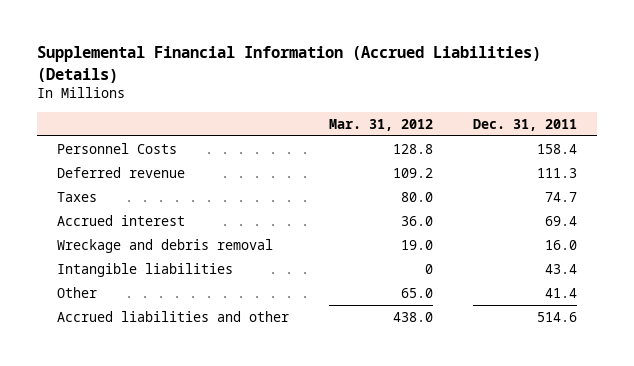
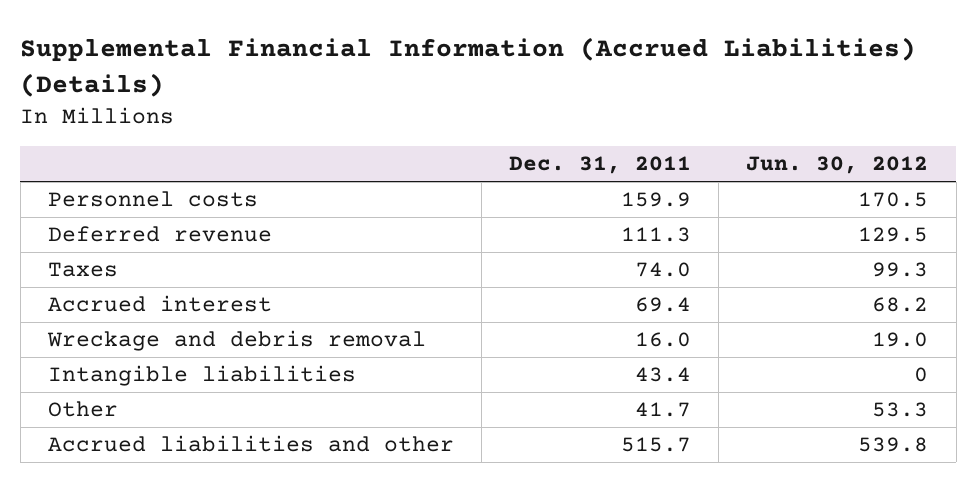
[329,118,434,131] Mar. 31, 2012 -> none
none -> [746,156,929,175] Jun. 30, 2012
[57,142,178,154] Personnel Costs -> [47,191,258,208] Personnel costs
[536,143,577,154] 158.4 -> [621,192,692,208] 159.9
[544,191,577,202] 74.7 -> [635,262,692,278] 74.0
[544,287,577,298] 41.4 -> [635,402,692,418] 41.7
[536,311,577,322] 514.6 -> [621,437,692,453] 515.7

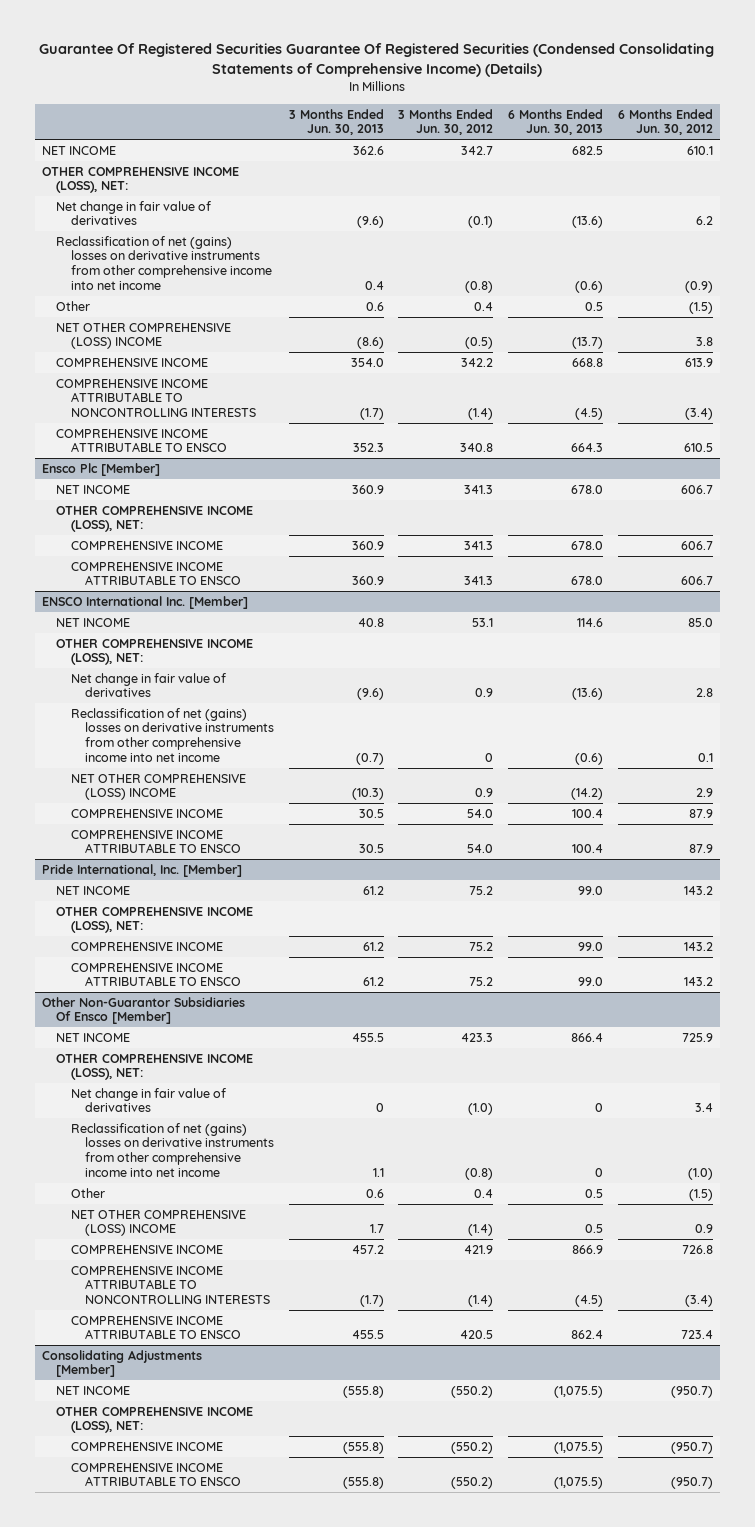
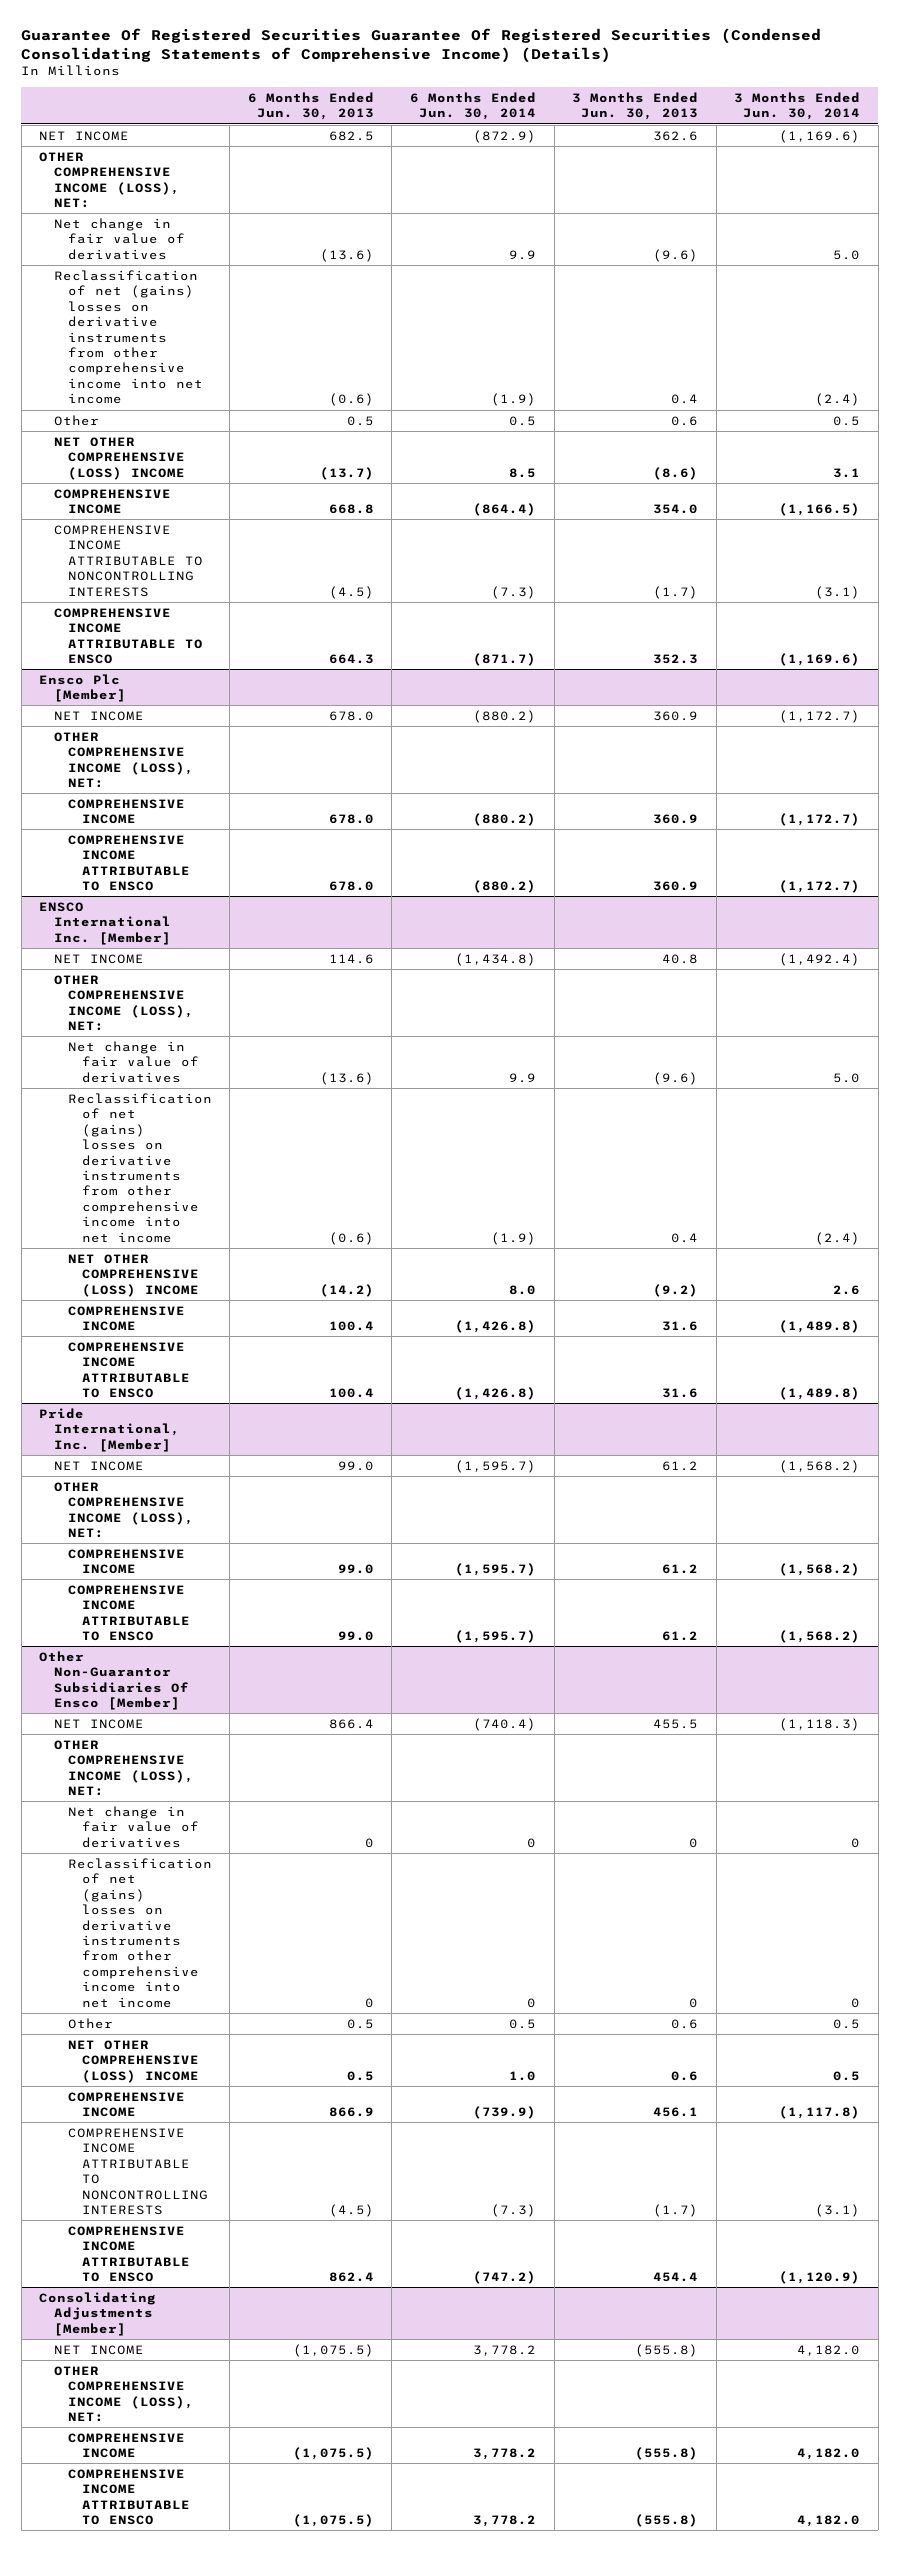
[398,108,494,136] 3 Months Ended Jun. 30, 2012 -> none
[617,108,713,136] 6 Months Ended Jun. 30, 2012 -> none
none -> [409,91,536,121] 6 Months Ended Jun. 30, 2014
none -> [734,91,861,121] 3 Months Ended Jun. 30, 2014
[355,752,384,765] (0.7) -> [671,1232,699,1243] 0.4
[351,788,384,801] (10.3) -> [653,1283,699,1297] (9.2)
[358,808,384,818] 30.5 -> [662,1321,699,1332] 31.6
[358,844,384,854] 30.5 -> [662,1388,699,1399] 31.6
[372,1167,384,1177] 1.1 -> [689,1997,699,2008] 0
[369,1224,384,1234] 1.7 -> [671,2070,699,2081] 0.6
[351,1244,384,1254] 457.2 -> [653,2107,699,2118] 456.1
[351,1330,384,1340] 455.5 -> [653,2272,699,2283] 454.4

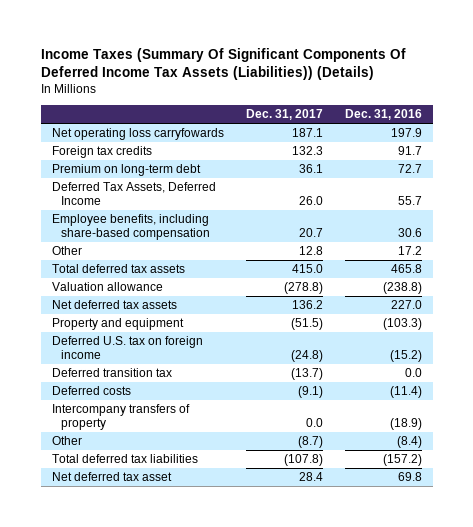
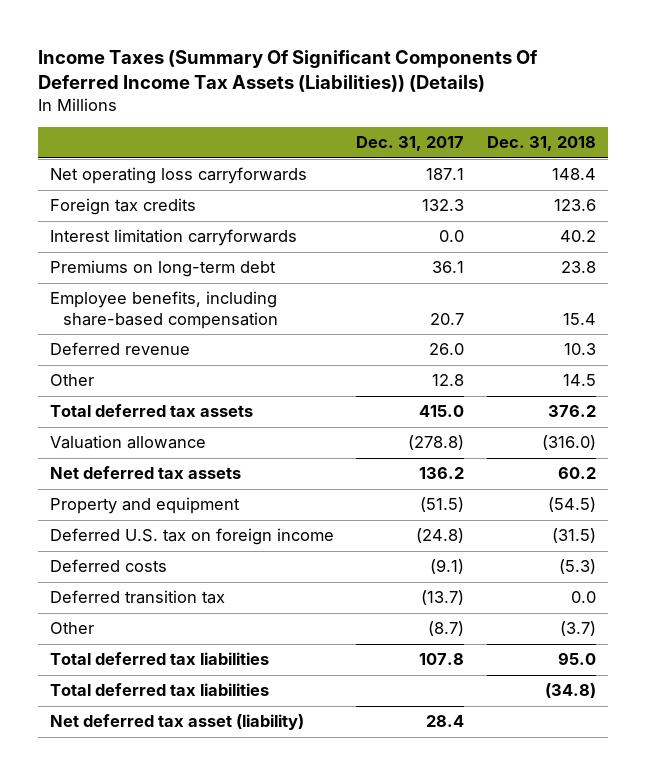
[344,109,422,121] Dec. 31, 2016 -> none
none -> [487,136,597,152] Dec. 31, 2018
[51,128,224,141] Net operating loss carryfowards -> [49,167,307,185] Net operating loss carryforwards
[51,182,216,205] Deferred Tax Assets, Deferred Income -> none
none -> [49,229,297,247] Interest limitation carryforwards
[51,164,201,177] Premium on long-term debt -> [49,260,276,278] Premiums on long-term debt
none -> [49,342,190,356] Deferred revenue
[51,404,190,430] Intercompany transfers of property -> none
[51,368,172,378] Deferred transition tax -> [49,590,225,605] Deferred transition tax
[283,454,323,467] (107.8) -> [419,653,465,666] 107.8
none -> [49,683,269,697] Total deferred tax liabilities
[51,472,172,482] Net deferred tax asset -> [49,714,304,731] Net deferred tax asset (liability)

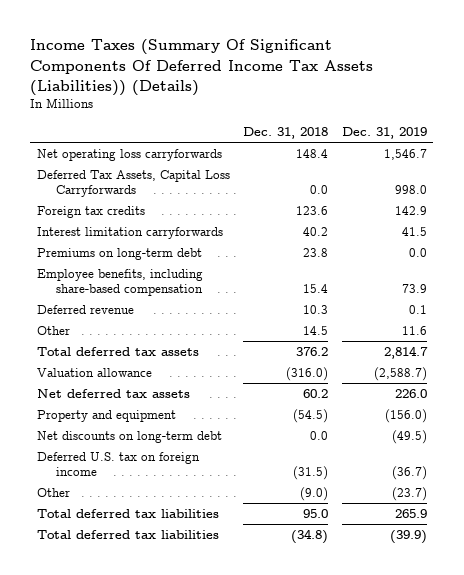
[356,136,465,152] Dec. 31, 2017 -> none
none -> [341,127,427,140] Dec. 31, 2019
none -> [36,169,230,198] Deferred Tax Assets, Capital Loss Carryforwards
none -> [36,430,222,443] Net discounts on long-term debt
[49,559,167,573] Deferred costs -> none
[49,590,225,605] Deferred transition tax -> none
[560,621,597,637] (3.7) -> [300,486,329,501] (9.0)
[49,714,304,731] Net deferred tax asset (liability) -> none

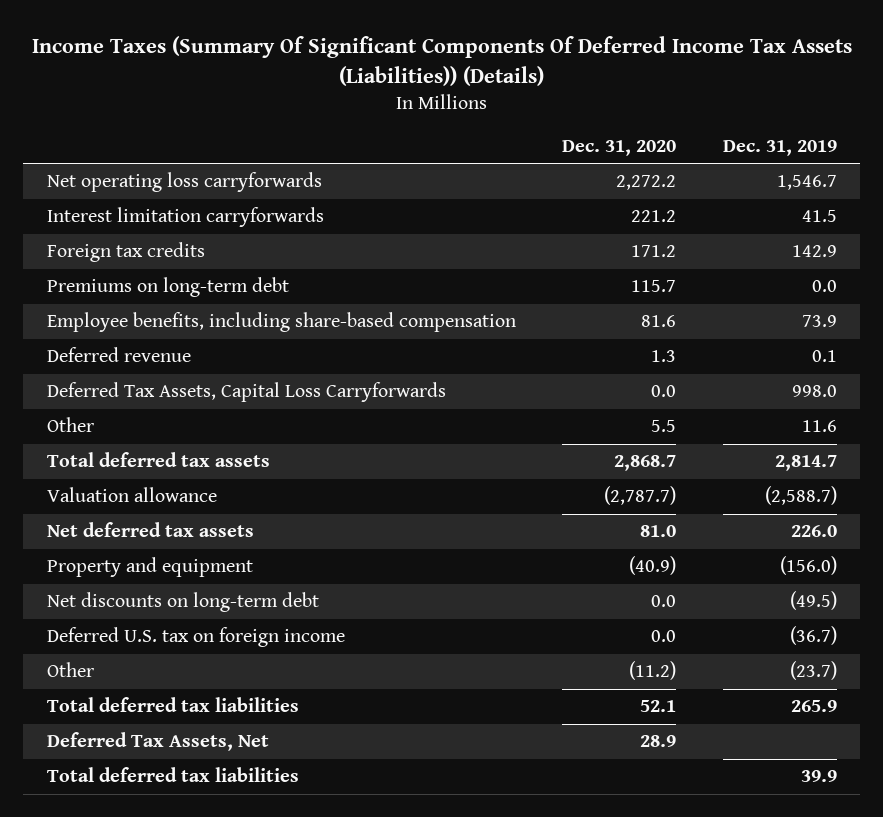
[243,127,329,140] Dec. 31, 2018 -> none
none -> [562,140,677,157] Dec. 31, 2020
[36,205,145,218] Foreign tax credits -> [46,242,205,263] Foreign tax credits
[36,169,230,198] Deferred Tax Assets, Capital Loss Carryforwards -> [46,382,446,403] Deferred Tax Assets, Capital Loss Carryforwards
none -> [46,732,269,752] Deferred Tax Assets, Net
[389,529,427,544] (39.9) -> [800,770,837,783] 39.9

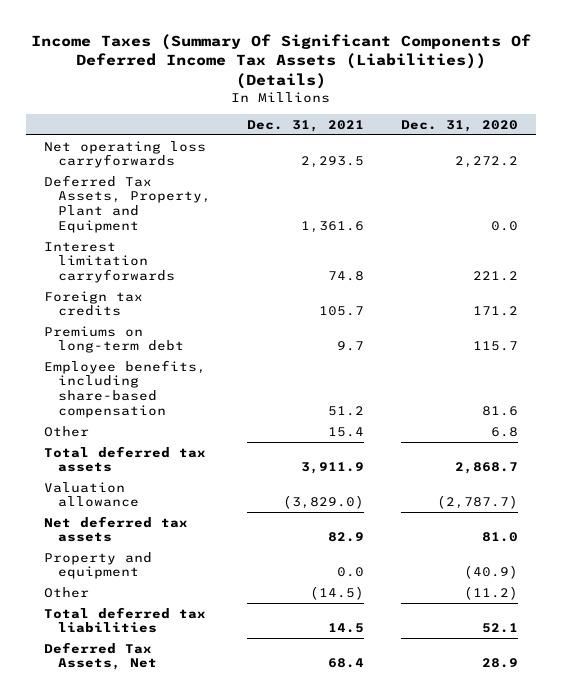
[722,140,837,157] Dec. 31, 2019 -> none
none -> [247,119,365,132] Dec. 31, 2021
none -> [44,174,212,233] Deferred Tax Assets, Property, Plant and Equipment
[46,347,191,363] Deferred revenue -> none
[46,382,446,403] Deferred Tax Assets, Capital Loss Carryforwards -> none
[651,420,677,433] 5.5 -> [490,426,518,437] 6.8
[46,592,319,613] Net discounts on long-term debt -> none
[46,627,345,648] Deferred U.S. tax on foreign income -> none
[46,767,299,783] Total deferred tax liabilities -> none

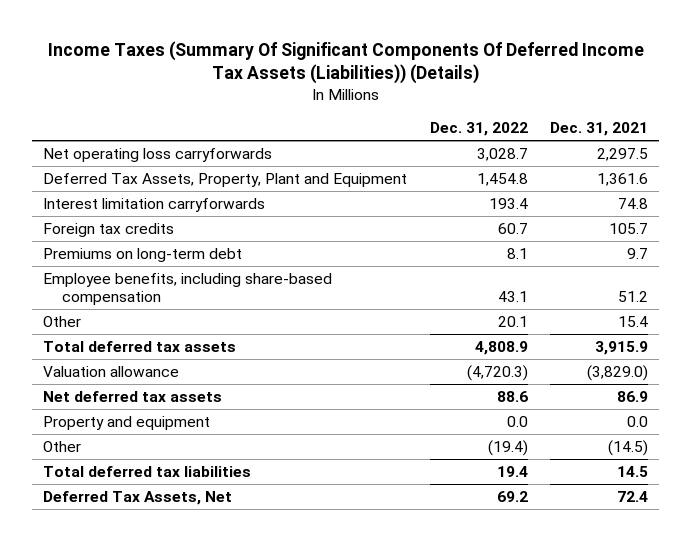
[400,119,518,132] Dec. 31, 2020 -> none
none -> [429,122,528,137] Dec. 31, 2022
[301,156,365,169] 2,293.5 -> [597,147,649,161] 2,297.5
[301,462,365,475] 3,911.9 -> [595,340,649,355] 3,915.9
[328,532,365,543] 82.9 -> [617,390,649,402] 86.9
[328,658,365,669] 68.4 -> [617,490,649,502] 72.4

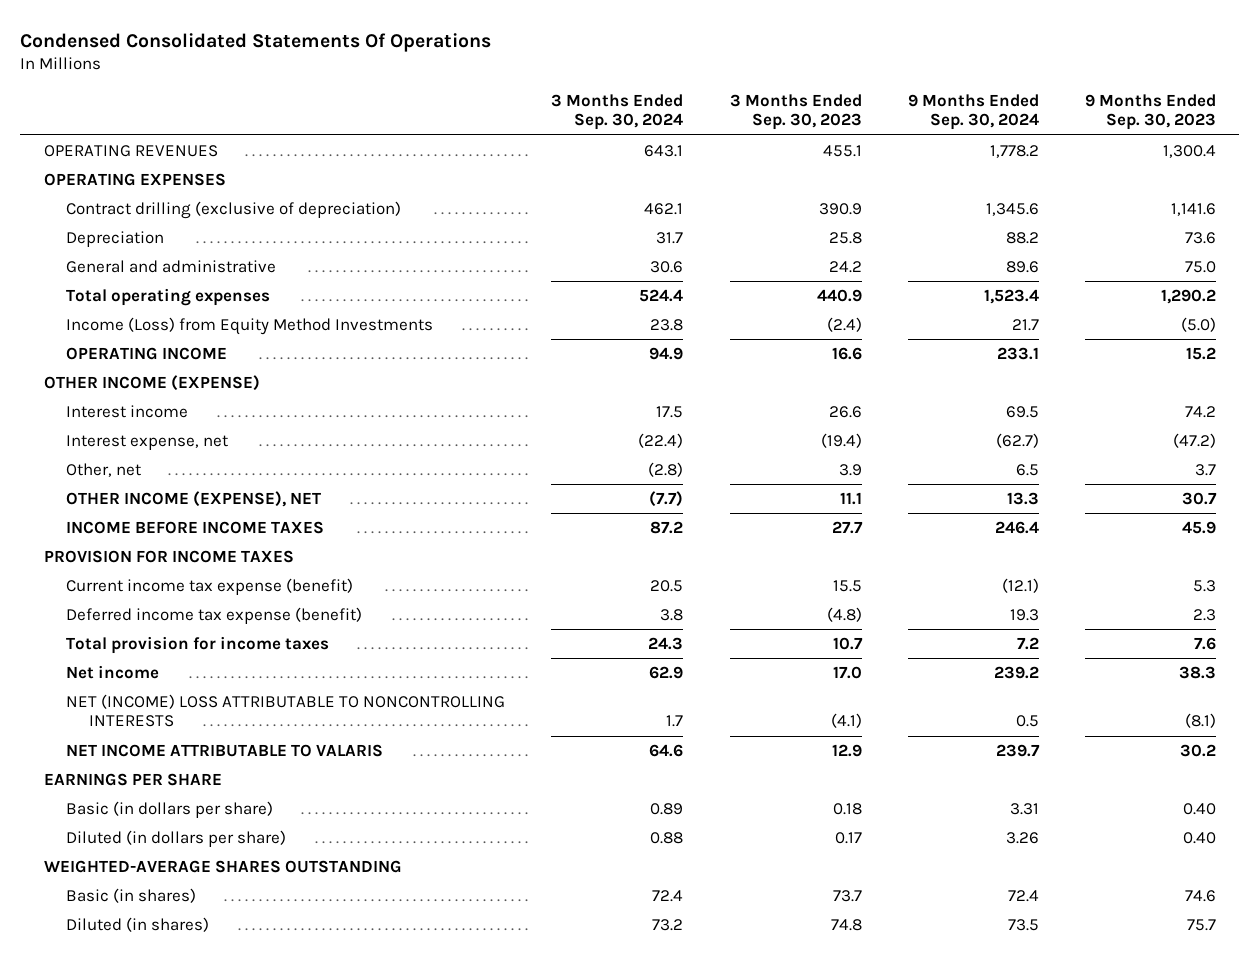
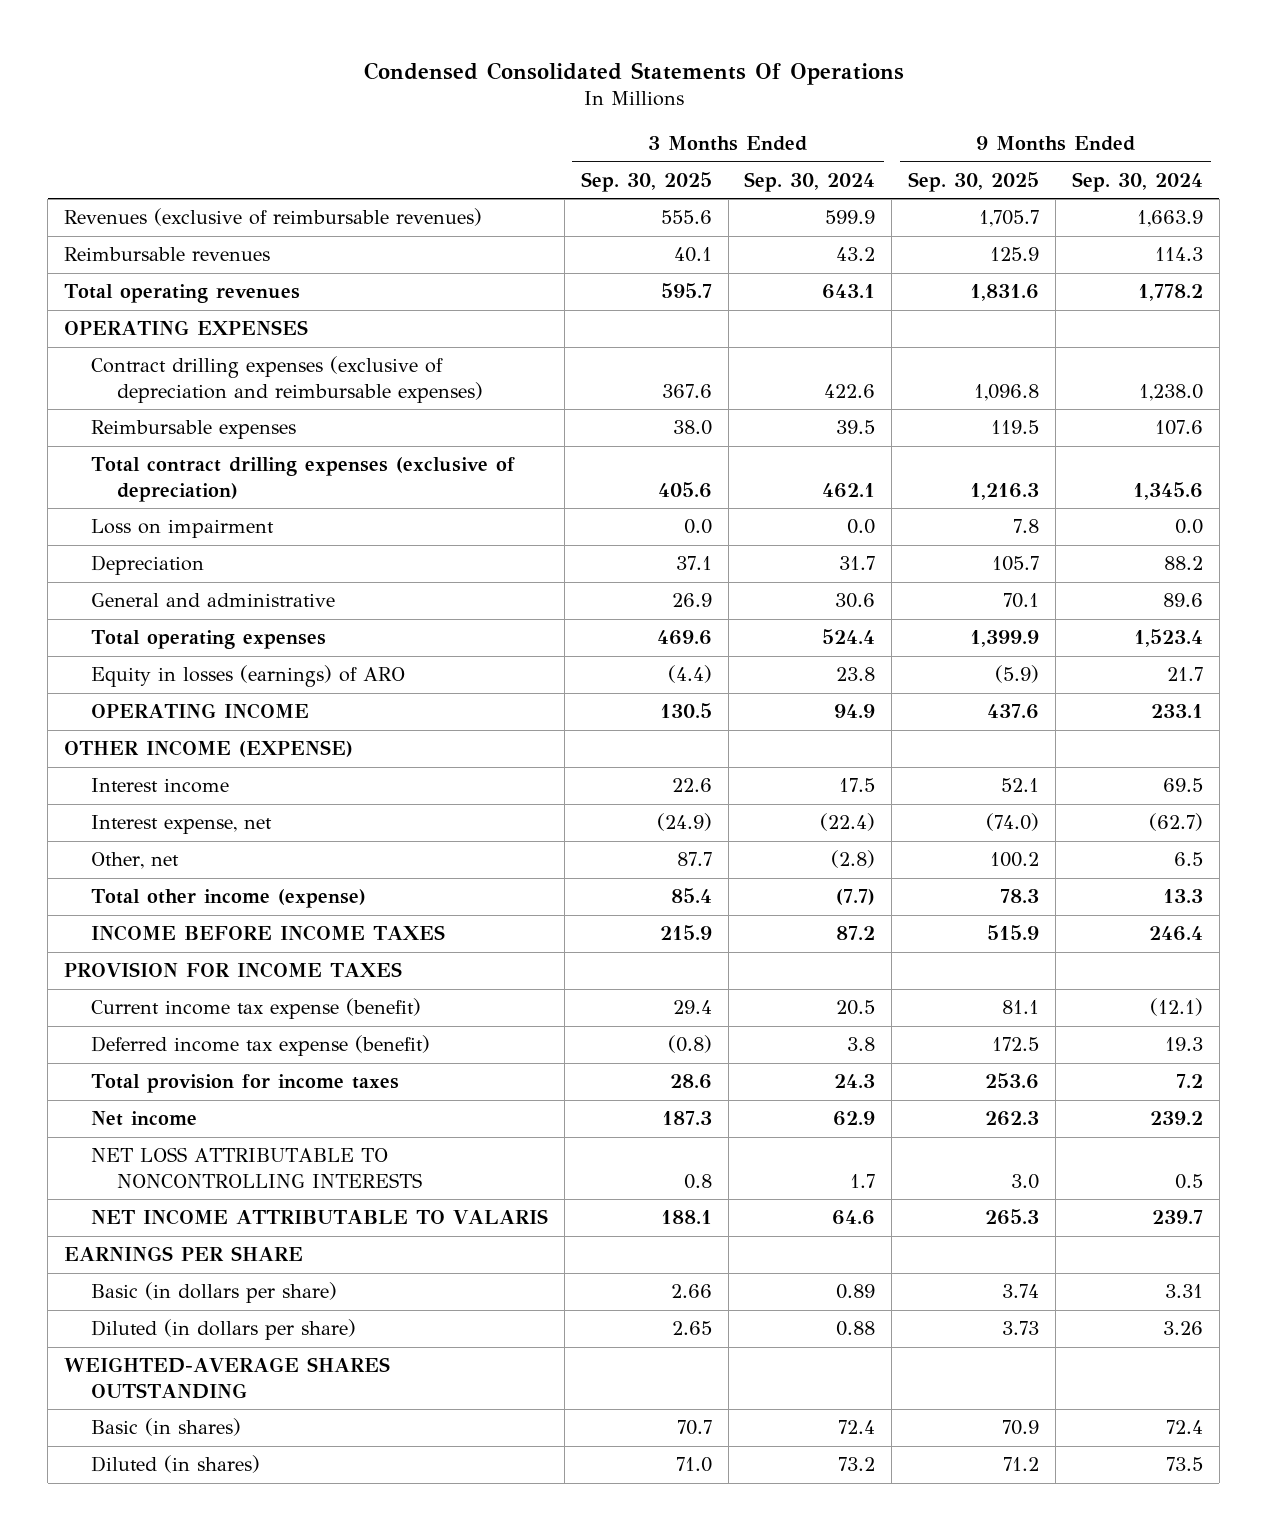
[729,93,862,131] 3 Months Ended Sep. 30, 2023 -> none
[1084,93,1216,131] 9 Months Ended Sep. 30, 2023 -> none
none -> [580,171,712,192] Sep. 30, 2025
none -> [908,171,1040,192] Sep. 30, 2025
none -> [64,208,483,227] Revenues (exclusive of reimbursable revenues)
none -> [64,247,271,262] Reimbursable revenues
[43,144,218,157] OPERATING REVENUES -> [64,284,301,304] Total operating revenues
none -> [90,356,484,403] Contract drilling expenses (exclusive of depreciation and reimbursable expenses)
none -> [90,420,296,440] Reimbursable expenses
[66,200,402,219] Contract drilling (exclusive of depreciation) -> [90,457,515,502] Total contract drilling expenses (exclusive of depreciation)
none -> [90,519,274,539] Loss on impairment
[66,316,434,335] Income (Loss) from Equity Method Investments -> [90,665,405,688] Equity in losses (earnings) of ARO
[66,490,322,507] OTHER INCOME (EXPENSE), NET -> [90,889,366,909] Total other income (expense)
[66,693,506,728] NET (INCOME) LOSS ATTRIBUTABLE TO NONCONTROLLING INTERESTS -> [90,1147,423,1188] NET LOSS ATTRIBUTABLE TO NONCONTROLLING INTERESTS

